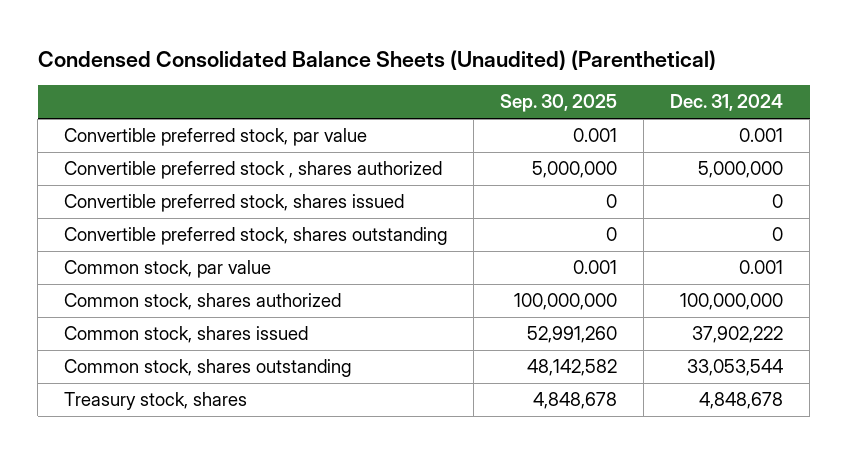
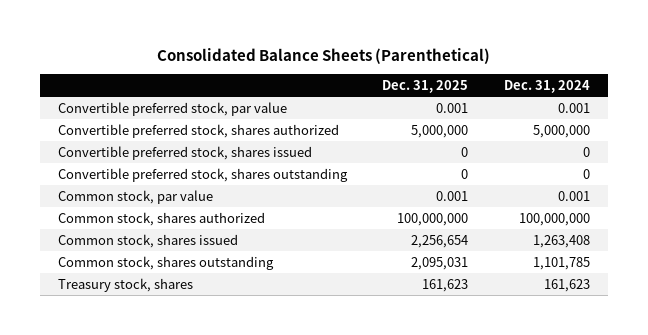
[37,49,716,70] Condensed Consolidated Balance Sheets (Unaudited) (Parenthetical) -> [156,47,490,64] Consolidated Balance Sheets (Parenthetical)
[500,94,618,113] Sep. 30, 2025 -> none
none -> [382,79,469,93] Dec. 31, 2025
[64,161,443,180] Convertible preferred stock , shares authorized -> [58,123,340,138] Convertible preferred stock, shares authorized
[692,326,784,344] 37,902,222 -> [532,234,590,248] 1,263,408
[687,359,784,377] 33,053,544 -> [532,256,590,270] 1,101,785
[699,392,784,410] 4,848,678 -> [543,278,590,292] 161,623

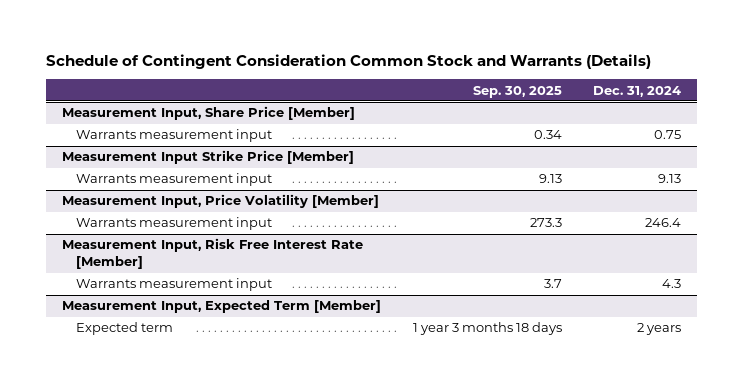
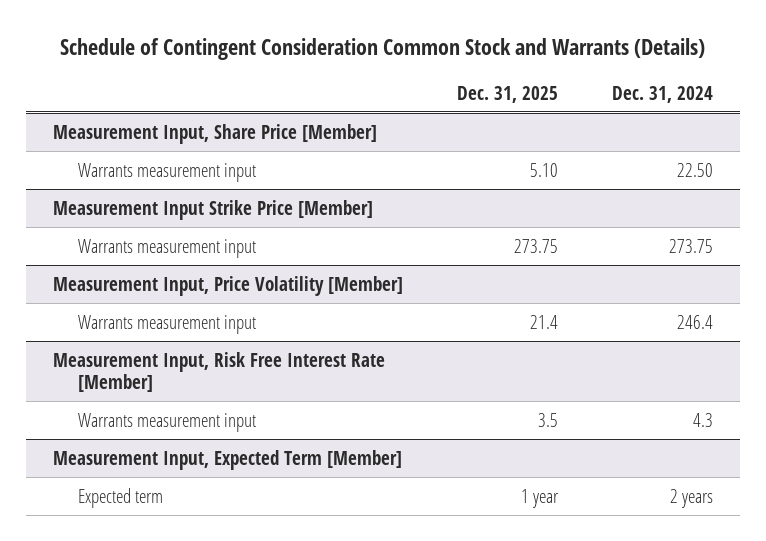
[472,85,562,98] Sep. 30, 2025 -> none
none -> [457,85,559,103] Dec. 31, 2025
[654,130,682,140] 0.75 -> [677,162,714,177] 22.50
[658,174,682,184] 9.13 -> [669,238,714,253] 273.75

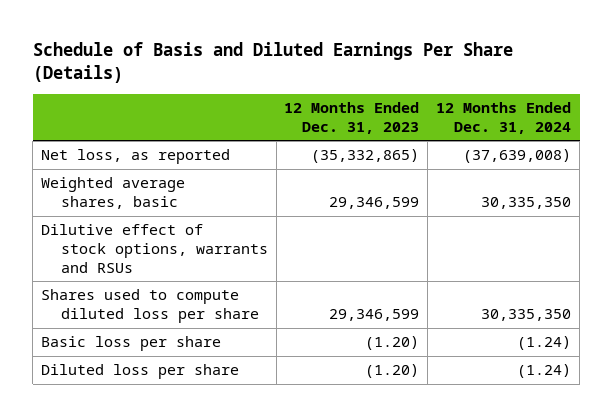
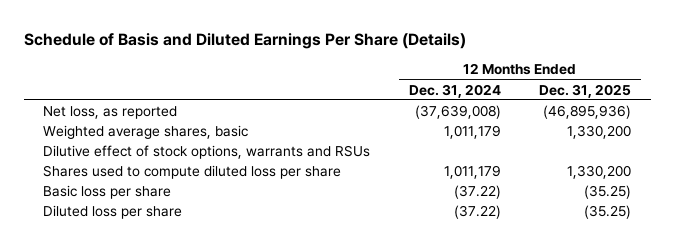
[284,102,420,134] 12 Months Ended Dec. 31, 2023 -> none
none -> [539,83,632,98] Dec. 31, 2025
[481,196,572,209] 30,335,350 -> [443,125,501,140] 1,011,179
[481,308,572,321] 30,335,350 -> [443,165,501,180] 1,011,179
[517,336,572,351] (1.24) -> [453,185,501,200] (37.22)
[517,364,572,379] (1.24) -> [453,205,501,220] (37.22)

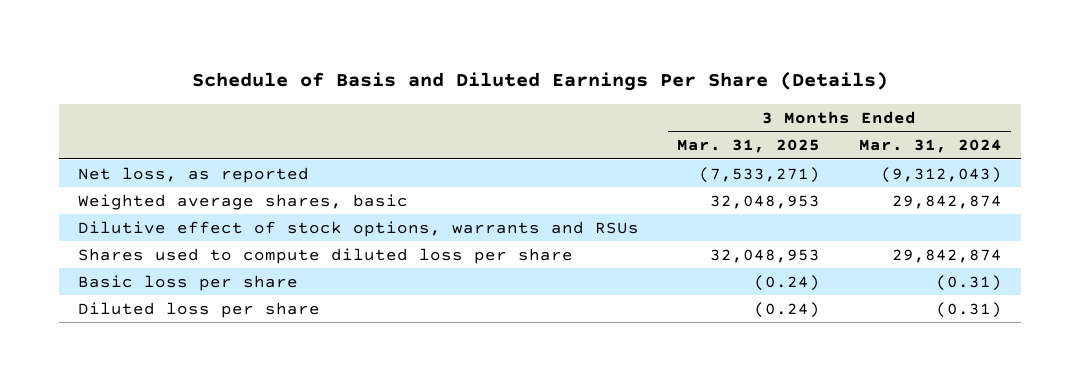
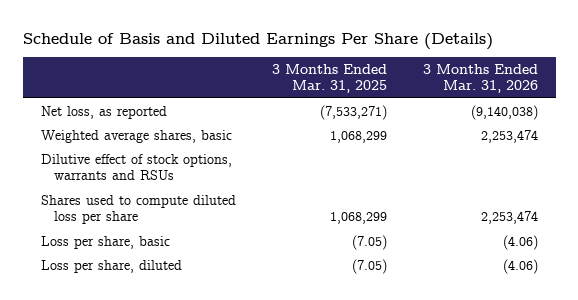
[858,139,1002,154] Mar. 31, 2024 -> none
none -> [422,63,538,94] 3 Months Ended Mar. 31, 2026
[710,194,821,209] 32,048,953 -> [329,130,387,143] 1,068,299
[710,248,821,263] 32,048,953 -> [329,212,387,225] 1,068,299
[78,274,299,291] Basic loss per share -> [40,235,170,249] Loss per share, basic
[754,274,821,291] (0.24) -> [351,234,387,250] (7.05)
[78,301,321,318] Diluted loss per share -> [40,259,182,273] Loss per share, diluted
[754,301,821,318] (0.24) -> [351,258,387,274] (7.05)

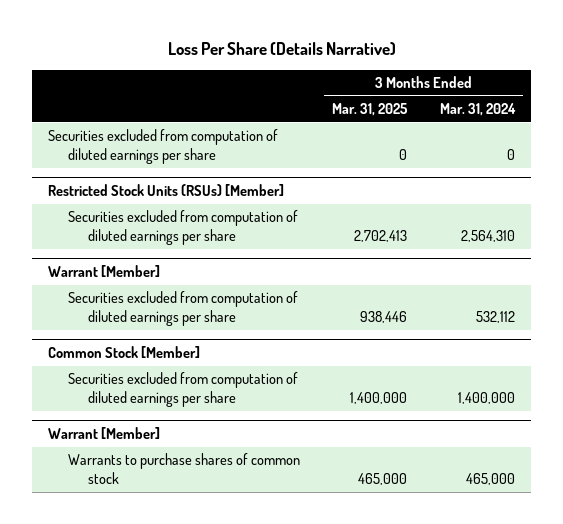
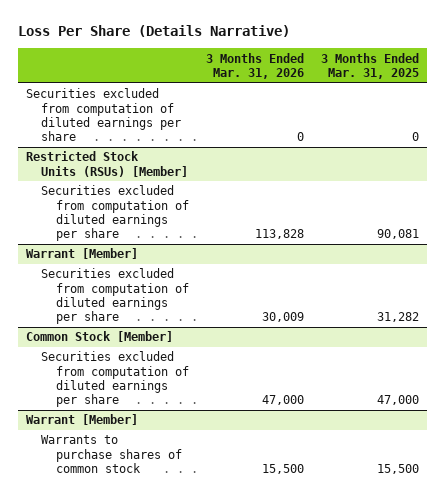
[439,103,516,117] Mar. 31, 2024 -> none
none -> [206,52,305,79] 3 Months Ended Mar. 31, 2026
[354,230,408,243] 2,702,413 -> [376,229,419,240] 90,081
[360,311,408,324] 938,446 -> [376,312,419,323] 31,282
[350,392,408,405] 1,400,000 -> [376,395,419,406] 47,000
[358,473,408,486] 465,000 -> [376,463,419,474] 15,500

